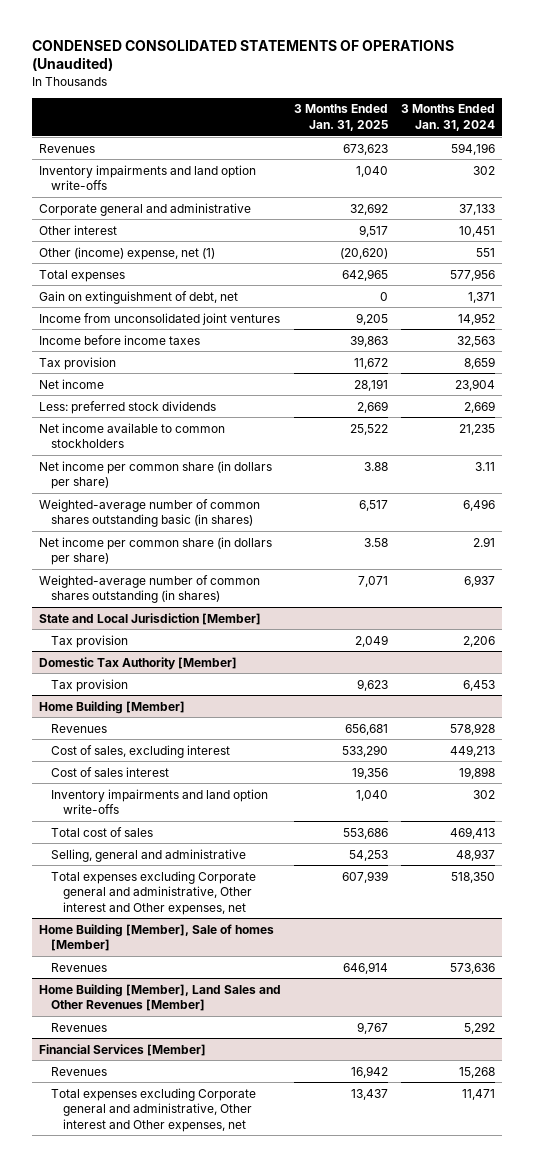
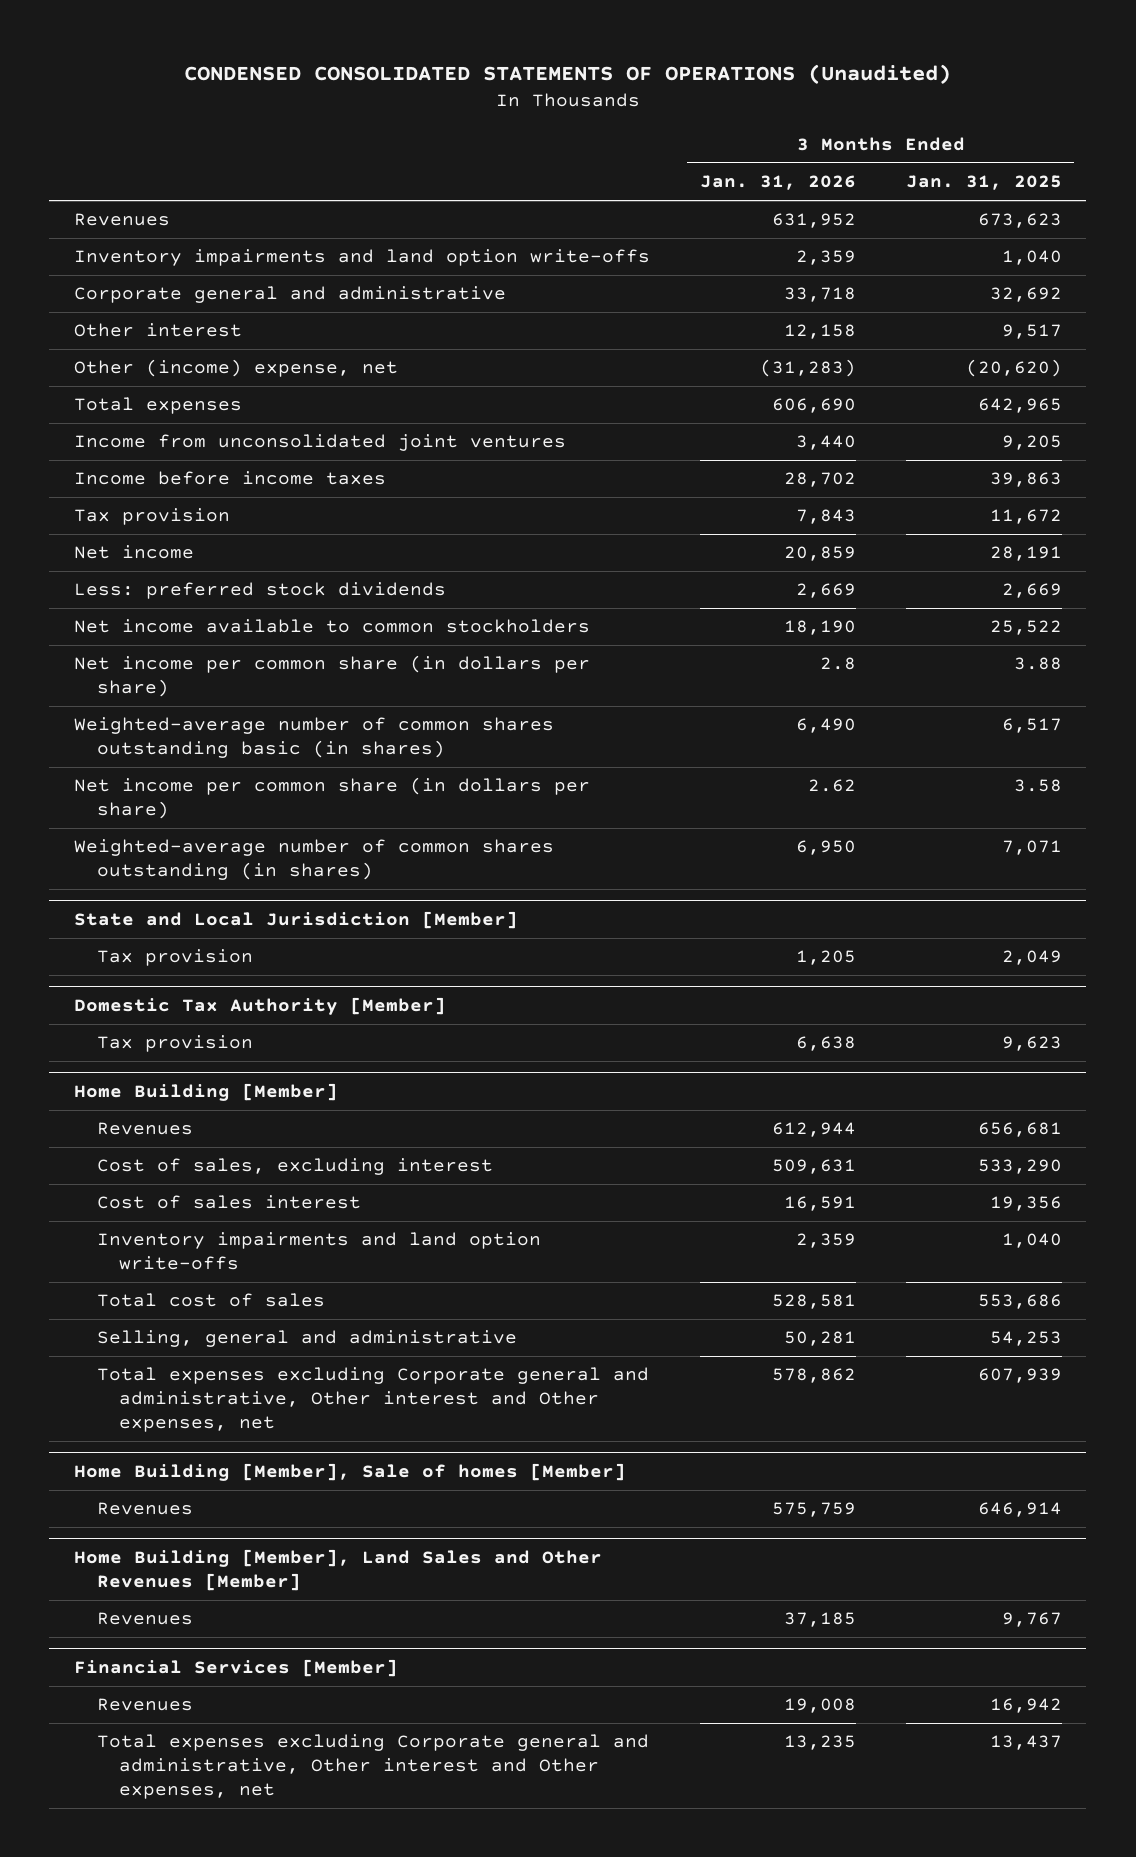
[401,104,496,131] 3 Months Ended Jan. 31, 2024 -> none
none -> [699,175,856,191] Jan. 31, 2026
[38,246,215,260] Other (income) expense, net (1) -> [74,359,399,378] Other (income) expense, net
[38,290,238,304] Gain on extinguishment of debt, net -> none

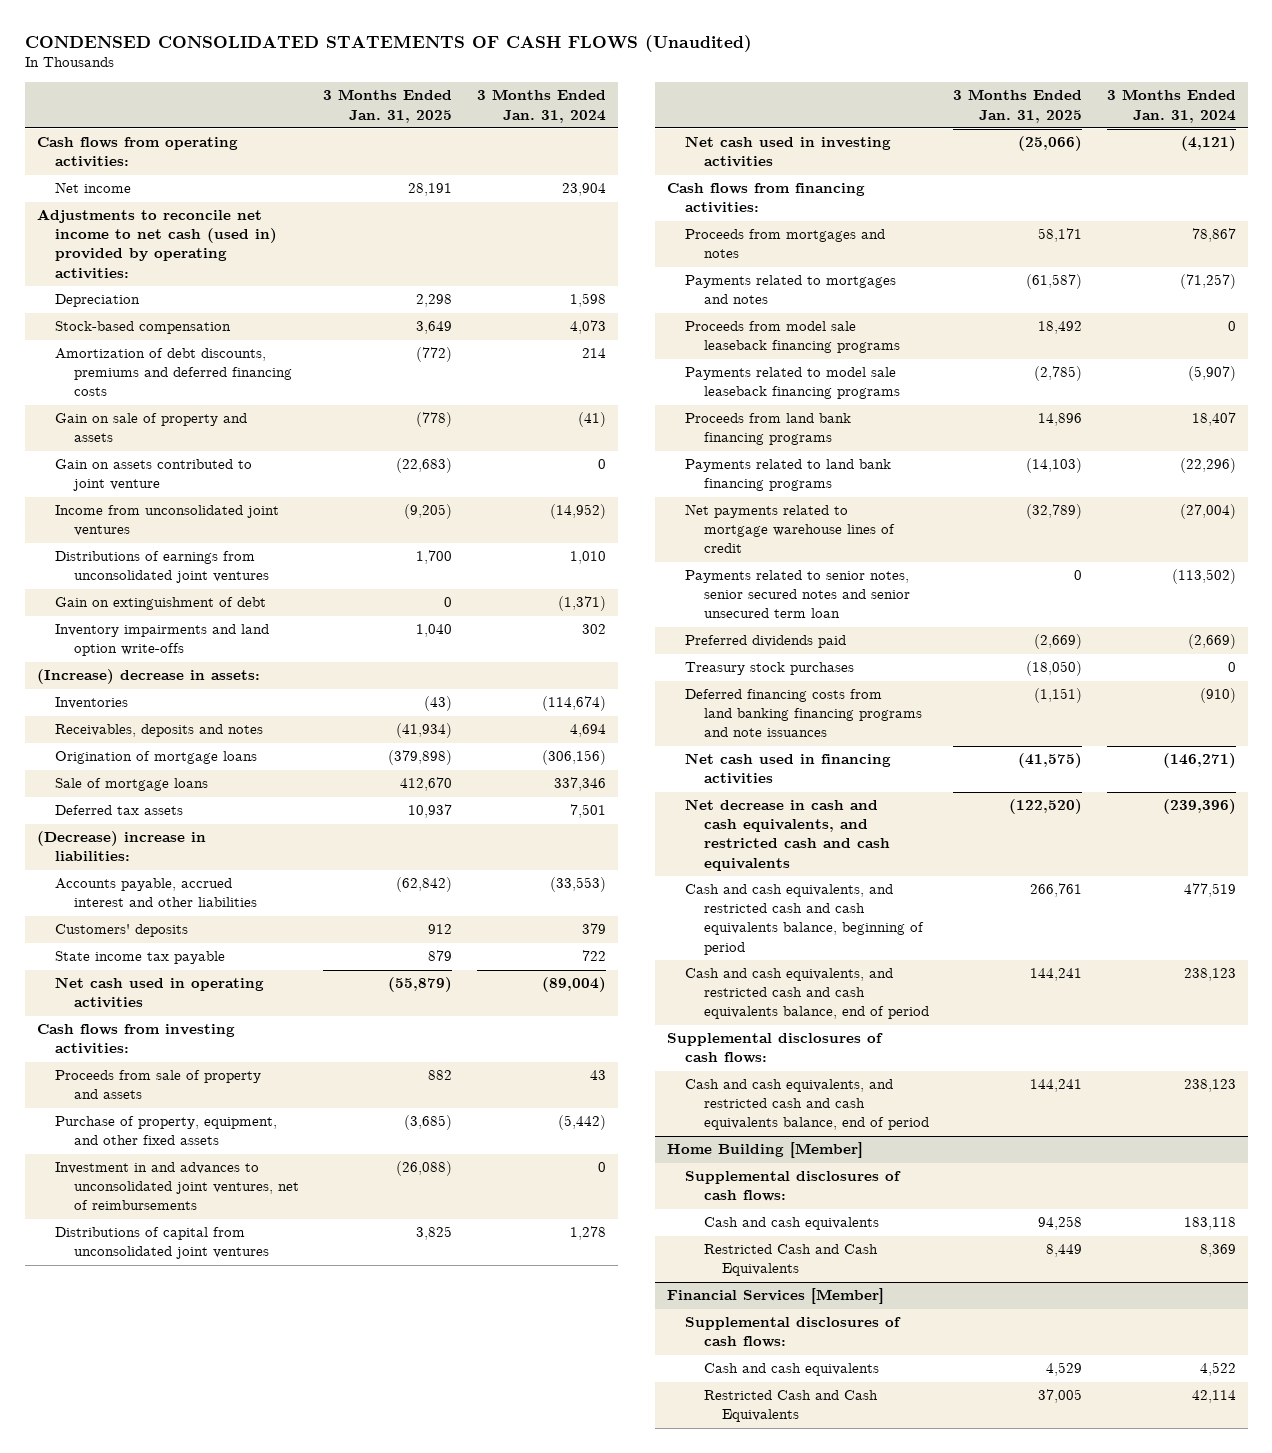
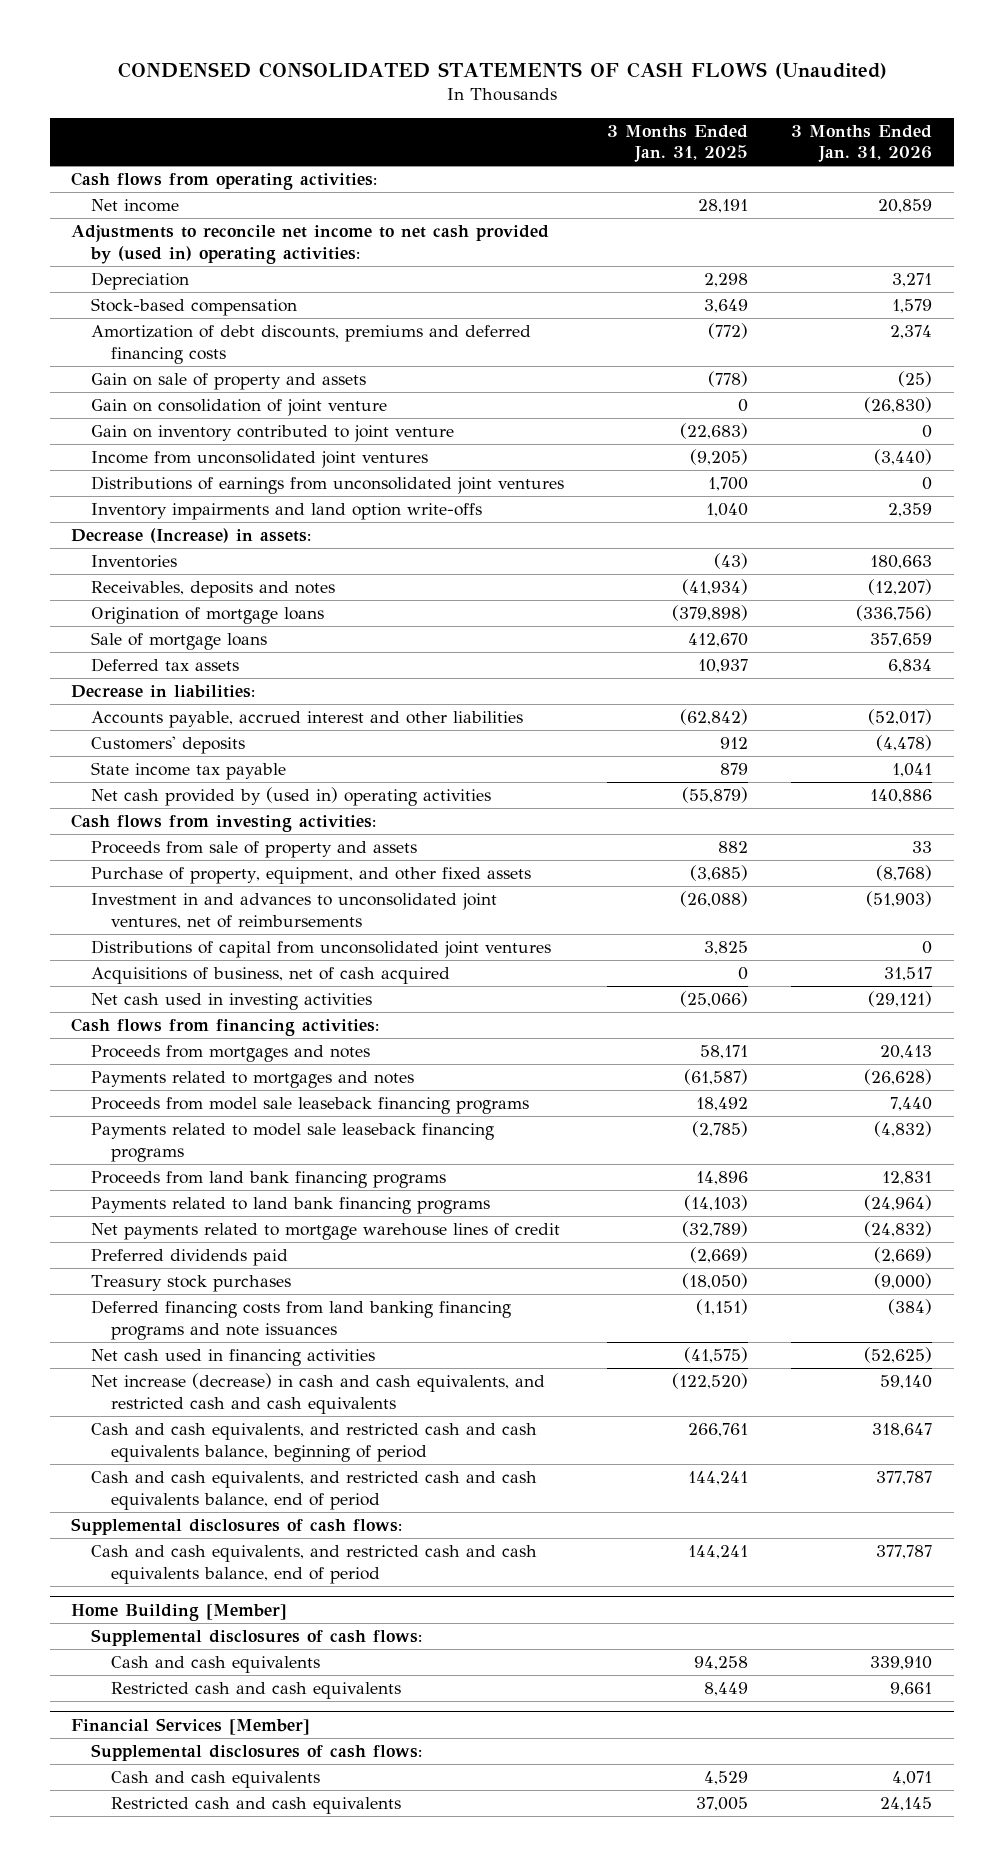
[476,89,606,123] 3 Months Ended Jan. 31, 2024 -> none
none -> [791,124,933,163] 3 Months Ended Jan. 31, 2026
[36,209,278,279] Adjustments to reconcile net income to net cash (used in) provided by operating activities: -> [71,225,550,264] Adjustments to reconcile net income to net cash provided by (used in) operating activities:
none -> [90,399,387,417] Gain on consolidation of joint venture
[55,459,253,492] Gain on assets contributed to joint venture -> [90,425,454,443] Gain on inventory contributed to joint venture
[55,597,267,611] Gain on extinguishment of debt -> none
[36,669,260,685] (Increase) decrease in assets: -> [71,528,312,544] Decrease (Increase) in assets:
[36,831,206,862] (Decrease) increase in liabilities: -> [71,685,256,699] Decrease in liabilities:
[55,977,265,1009] Net cash used in operating activities -> [90,787,491,807] Net cash provided by (used in) operating activities
none -> [90,967,450,985] Acquisitions of business, net of cash acquired
[685,570,910,619] Payments related to senior notes, senior secured notes and senior unsecured term loan -> none
[685,799,890,871] Net decrease in cash and cash equivalents, and restricted cash and cash equivalents -> [90,1373,545,1414] Net increase (decrease) in cash and cash equivalents, and restricted cash and cash equivalents
[703,1244,878,1277] Restricted Cash and Cash Equivalents -> [110,1682,401,1700] Restricted cash and cash equivalents
[703,1390,878,1423] Restricted Cash and Cash Equivalents -> [110,1797,401,1815] Restricted cash and cash equivalents

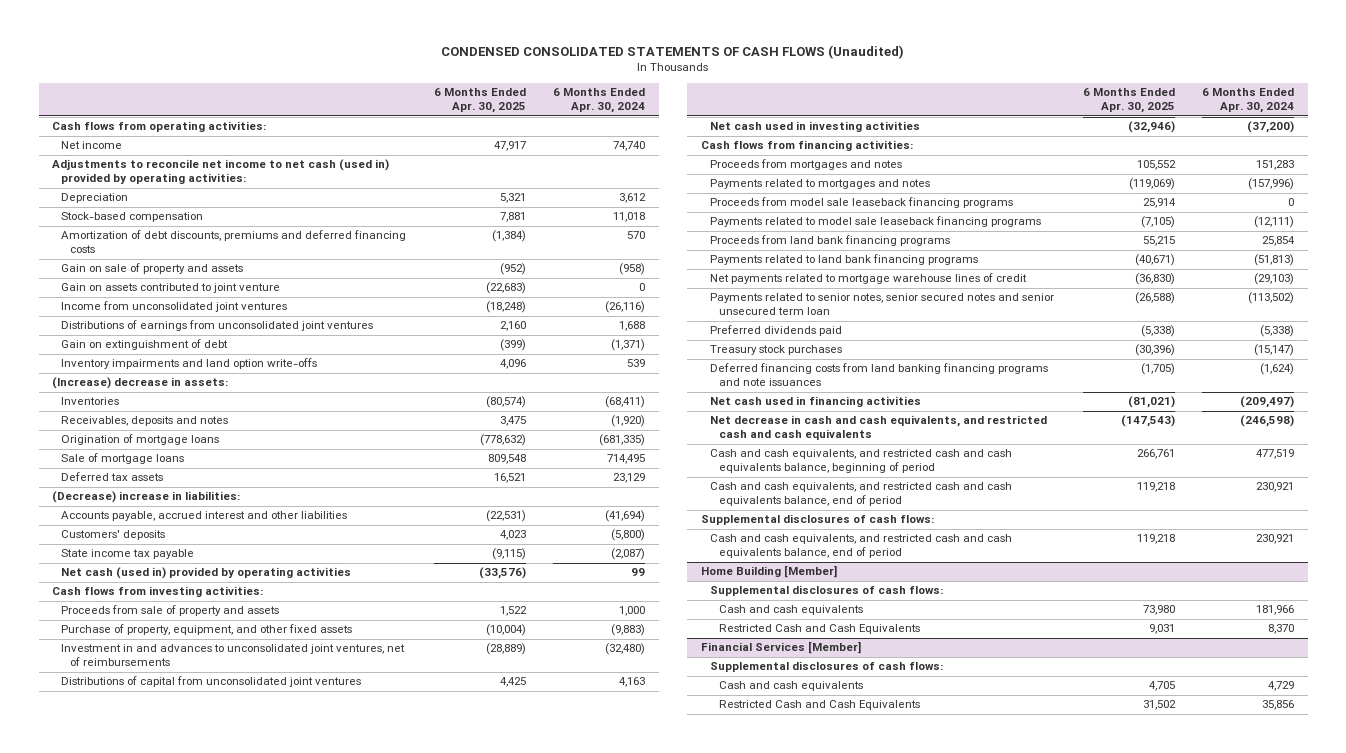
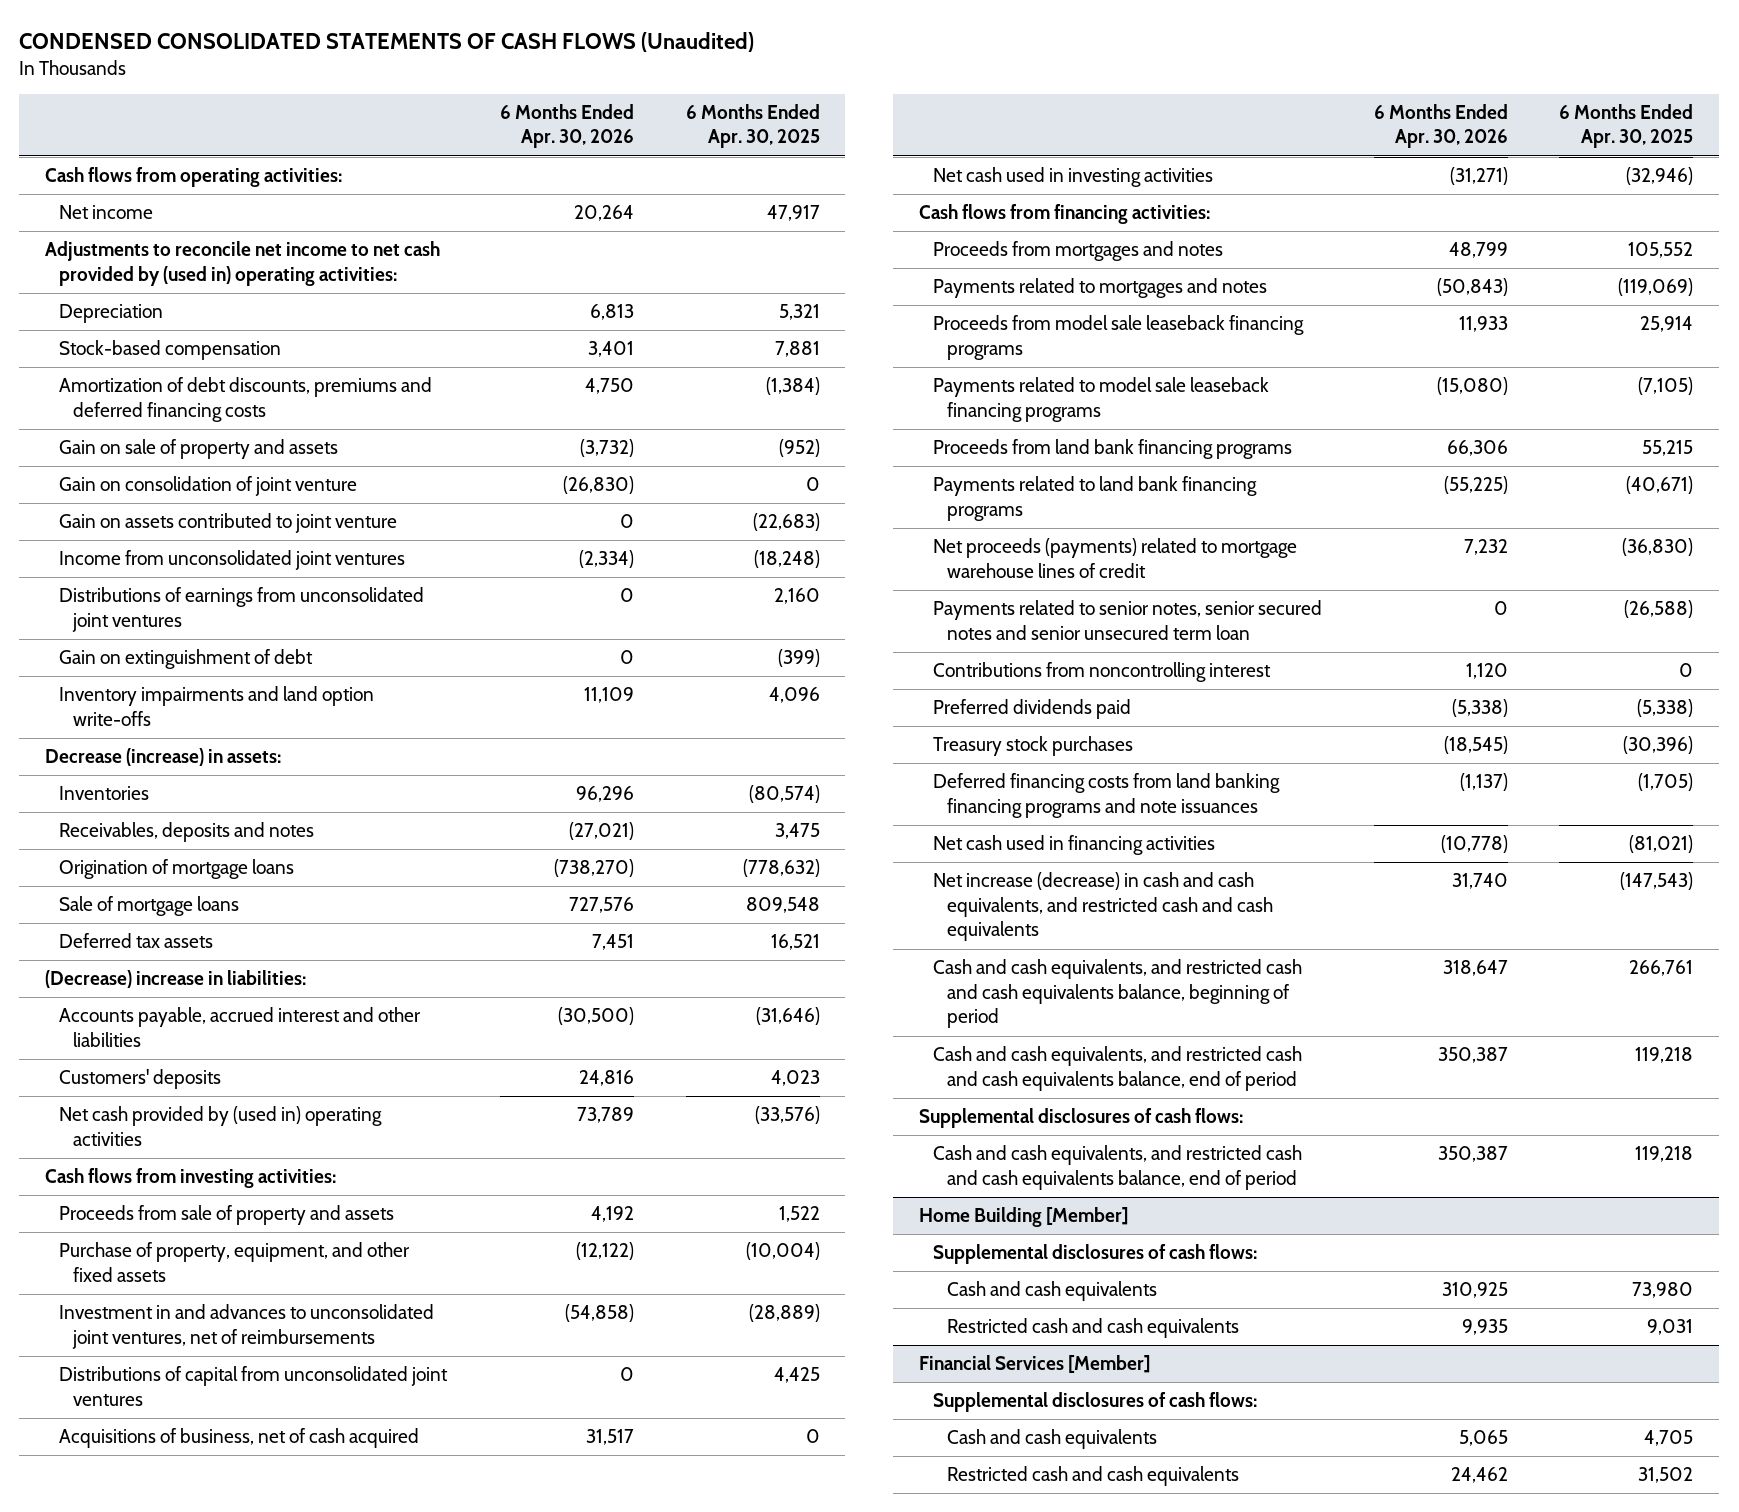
[553,88,646,114] 6 Months Ended Apr. 30, 2024 -> none
none -> [499,103,634,149] 6 Months Ended Apr. 30, 2026
[52,159,390,185] Adjustments to reconcile net income to net cash (used in) provided by operating activities: -> [45,241,441,286] Adjustments to reconcile net income to net cash provided by (used in) operating activities:
none -> [58,476,357,497] Gain on consolidation of joint venture
[52,377,229,390] (Increase) decrease in assets: -> [45,748,282,767] Decrease (increase) in assets:
[485,510,526,523] (22,531) -> [755,1007,820,1026] (31,646)
[61,549,195,560] State income tax payable -> none
[61,567,352,580] Net cash (used in) provided by operating activities -> [58,1106,382,1146] Net cash provided by (used in) operating activities
none -> [58,1428,419,1449] Acquisitions of business, net of cash acquired
[710,273,1028,285] Net payments related to mortgage warehouse lines of credit -> [932,538,1297,578] Net proceeds (payments) related to mortgage warehouse lines of credit
none -> [932,662,1271,683] Contributions from noncontrolling interest
[710,415,1048,441] Net decrease in cash and cash equivalents, and restricted cash and cash equivalents -> [932,872,1273,942] Net increase (decrease) in cash and cash equivalents, and restricted cash and cash equivalents
[719,624,921,635] Restricted Cash and Cash Equivalents -> [946,1318,1239,1339] Restricted cash and cash equivalents
[719,700,921,711] Restricted Cash and Cash Equivalents -> [946,1466,1239,1487] Restricted cash and cash equivalents

